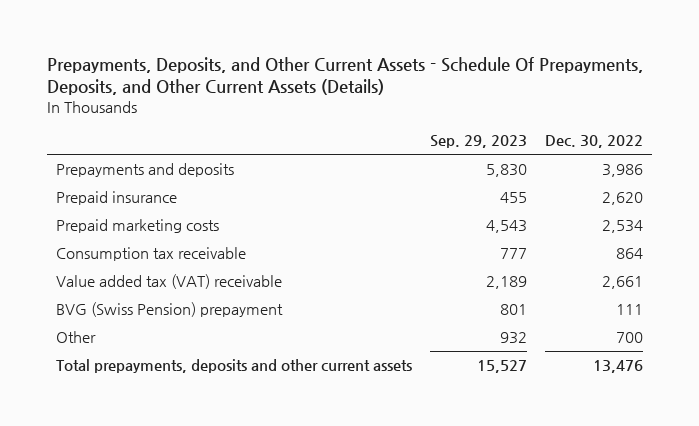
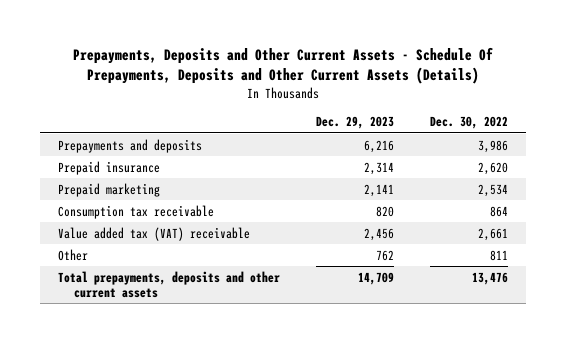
[47,56,644,96] Prepayments, Deposits, and Other Current Assets - Schedule Of Prepayments, Deposits, and Other Current Assets (Details) -> [73,47,494,85] Prepayments, Deposits and Other Current Assets - Schedule Of Prepayments, Deposits and Other Current Assets (Details)
[430,135,528,149] Sep. 29, 2023 -> none
none -> [316,116,395,130] Dec. 29, 2023
[56,219,220,234] Prepaid marketing costs -> [58,182,161,197] Prepaid marketing
[56,302,284,318] BVG (Swiss Pension) prepayment -> none
[615,332,643,344] 700 -> [490,249,509,261] 811

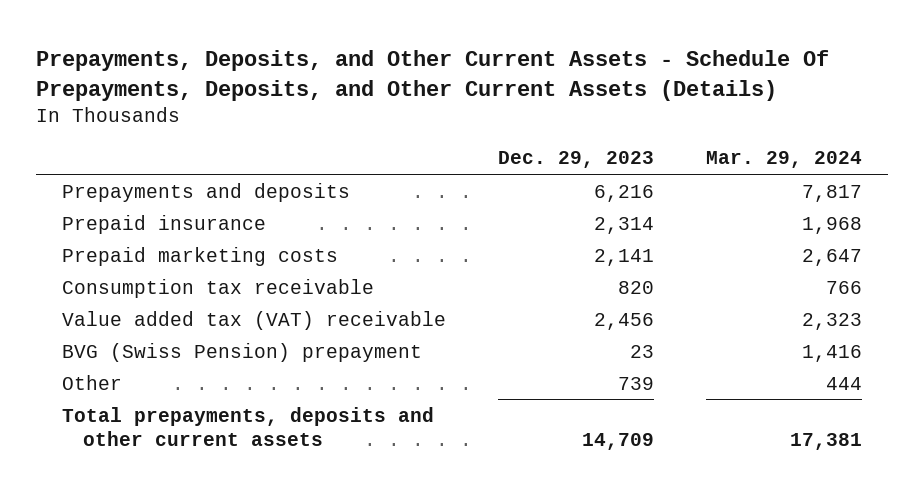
[73,47,494,85] Prepayments, Deposits and Other Current Assets - Schedule Of Prepayments, Deposits and Other Current Assets (Details) -> [36,50,830,102] Prepayments, Deposits, and Other Current Assets - Schedule Of Prepayments, Deposits, and Other Current Assets (Details)
[430,116,509,130] Dec. 30, 2022 -> none
none -> [705,151,862,169] Mar. 29, 2024
[58,182,161,197] Prepaid marketing -> [62,246,339,266] Prepaid marketing costs
none -> [62,342,423,362] BVG (Swiss Pension) prepayment
[376,249,395,261] 762 -> [618,376,655,390] 739

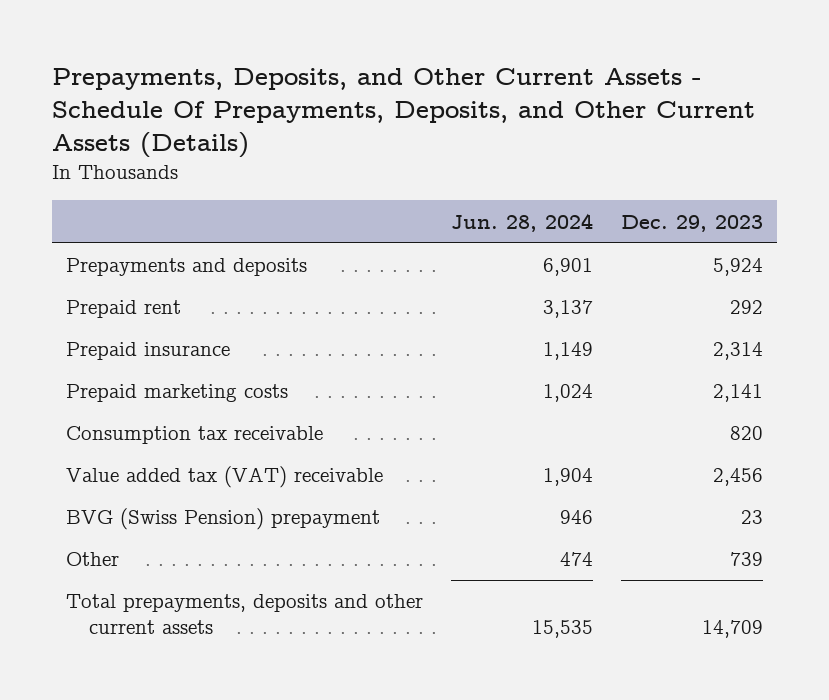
[705,151,862,169] Mar. 29, 2024 -> none
none -> [451,212,594,232] Jun. 28, 2024
[594,184,655,202] 6,216 -> [713,258,764,277] 5,924
none -> [66,300,182,319] Prepaid rent

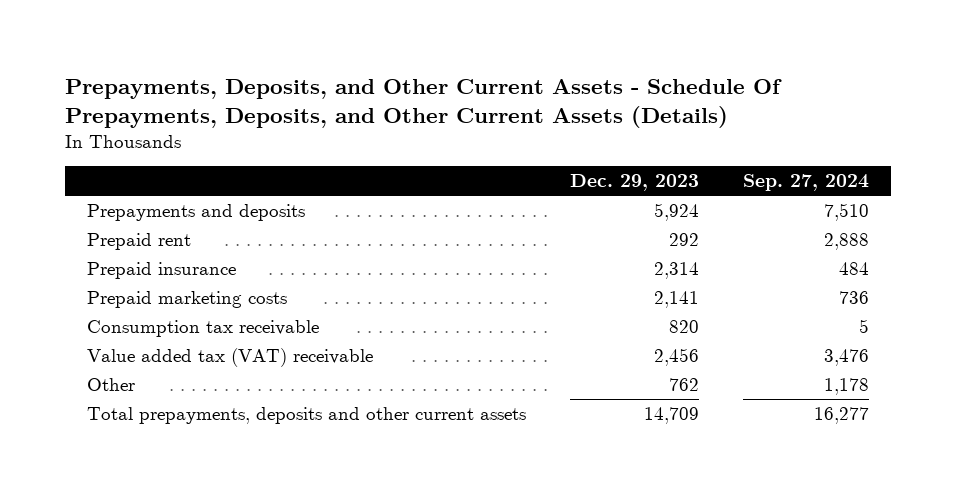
[451,212,594,232] Jun. 28, 2024 -> none
none -> [742,174,869,192] Sep. 27, 2024
[66,508,381,531] BVG (Swiss Pension) prepayment -> none
[730,552,764,567] 739 -> [668,377,699,391] 762

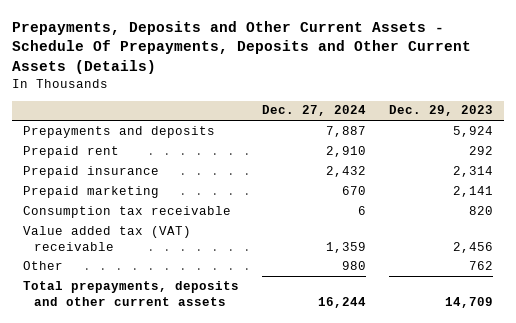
[64,78,782,128] Prepayments, Deposits, and Other Current Assets - Schedule Of Prepayments, Deposits, and Other Current Assets (Details) -> [12,20,472,74] Prepayments, Deposits and Other Current Assets - Schedule Of Prepayments, Deposits and Other Current Assets (Details)
[742,174,869,192] Sep. 27, 2024 -> none
none -> [262,105,367,117] Dec. 27, 2024
[86,290,287,308] Prepaid marketing costs -> [23,185,160,198] Prepaid marketing

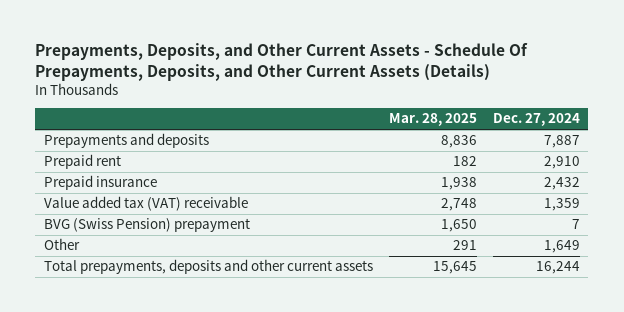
[12,20,472,74] Prepayments, Deposits and Other Current Assets - Schedule Of Prepayments, Deposits and Other Current Assets (Details) -> [35,43,529,81] Prepayments, Deposits, and Other Current Assets - Schedule Of Prepayments, Deposits, and Other Current Assets (Details)
[388,105,493,117] Dec. 29, 2023 -> none
none -> [388,113,477,127] Mar. 28, 2025
[23,185,160,198] Prepaid marketing -> none
[23,205,232,218] Consumption tax receivable -> none
none -> [43,218,250,233] BVG (Swiss Pension) prepayment
[342,260,367,270] 980 -> [544,240,581,254] 1,649

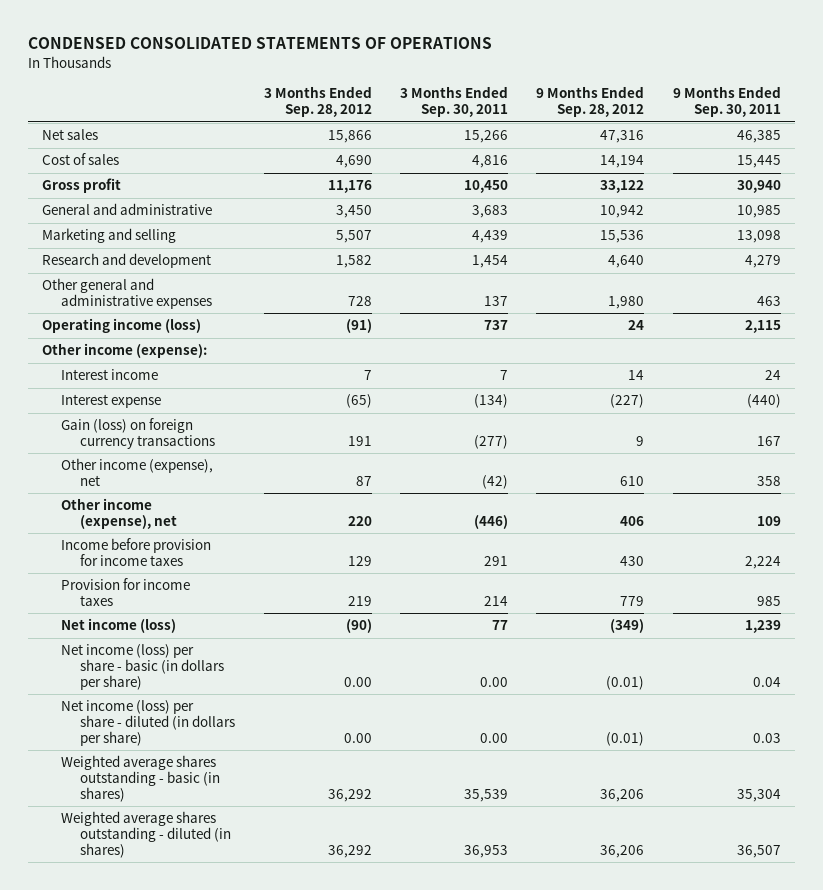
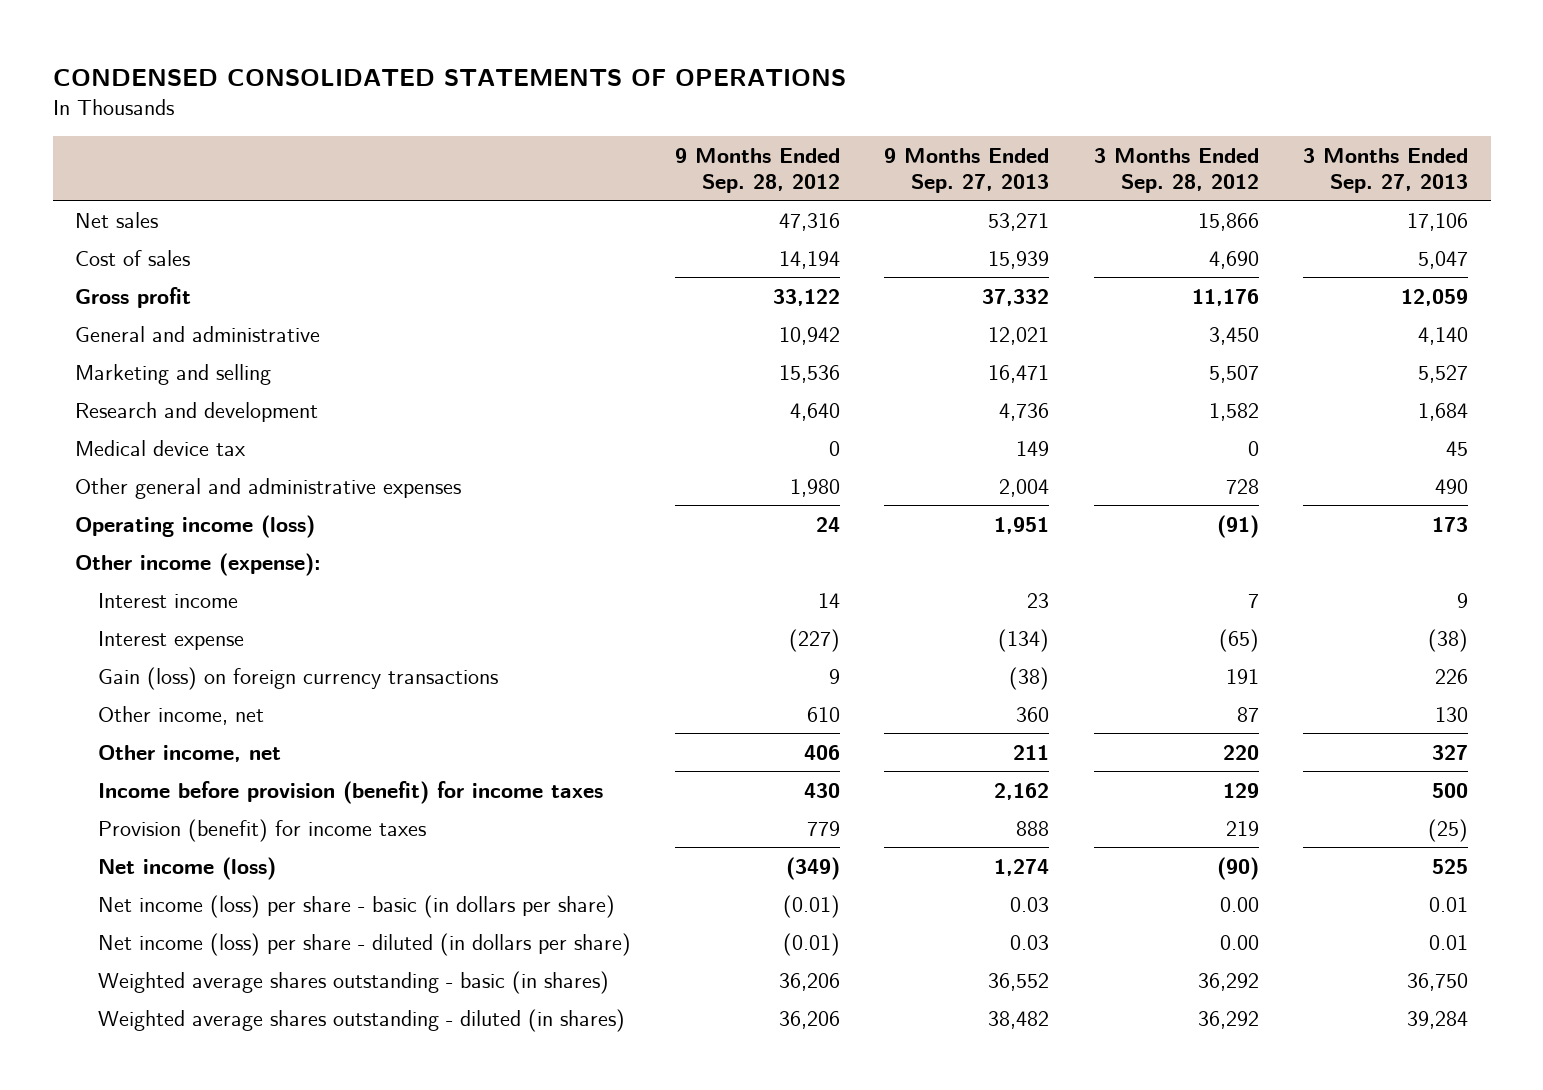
[399,86,508,118] 3 Months Ended Sep. 30, 2011 -> none
[672,86,781,118] 9 Months Ended Sep. 30, 2011 -> none
none -> [884,147,1050,193] 9 Months Ended Sep. 27, 2013
none -> [1303,147,1469,193] 3 Months Ended Sep. 27, 2013
none -> [75,439,247,456] Medical device tax
[61,458,214,486] Other income (expense), net -> [97,705,264,725] Other income, net
[61,498,178,529] Other income (expense), net -> [97,744,281,762] Other income, net
[61,538,212,566] Income before provision for income taxes -> [97,780,603,804] Income before provision (benefit) for income taxes
[61,578,191,606] Provision for income taxes -> [97,818,426,842] Provision (benefit) for income taxes

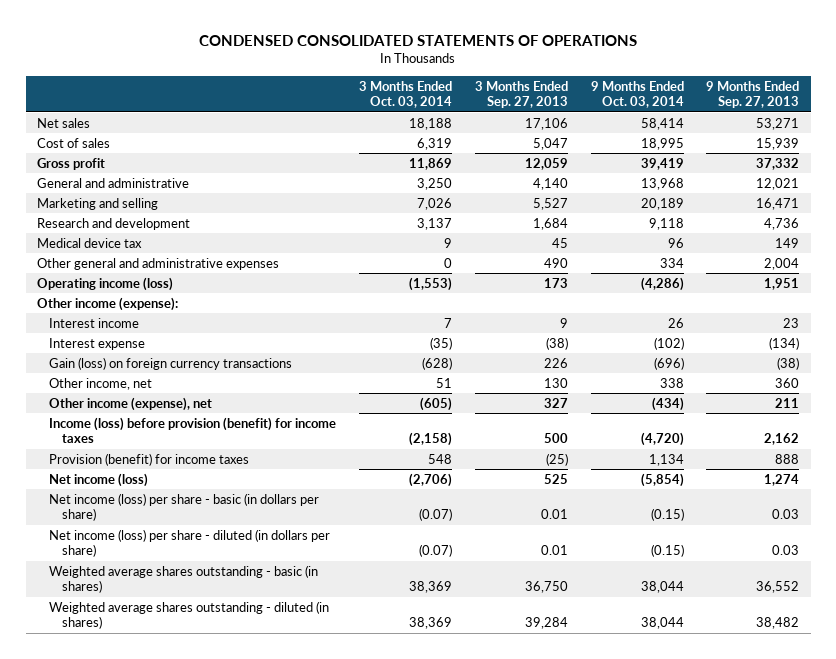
[675,147,841,193] 9 Months Ended Sep. 28, 2012 -> none
[1093,147,1259,193] 3 Months Ended Sep. 28, 2012 -> none
none -> [359,80,453,109] 3 Months Ended Oct. 03, 2014
none -> [590,80,684,109] 9 Months Ended Oct. 03, 2014
[97,744,281,762] Other income, net -> [49,396,213,411] Other income (expense), net
[97,780,603,804] Income before provision (benefit) for income taxes -> [49,416,337,444] Income (loss) before provision (benefit) for income taxes

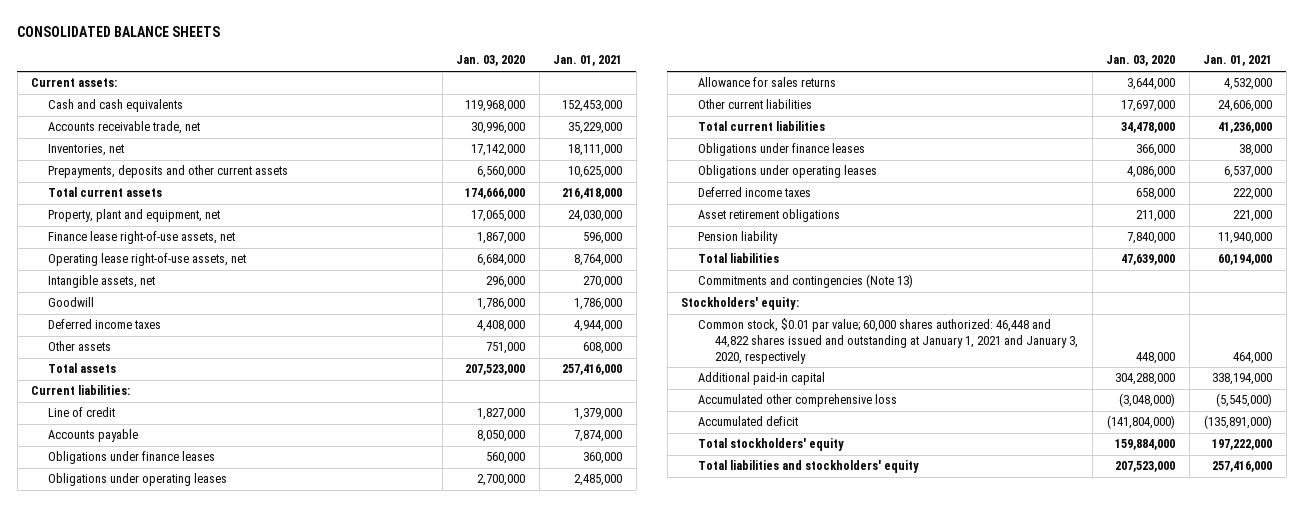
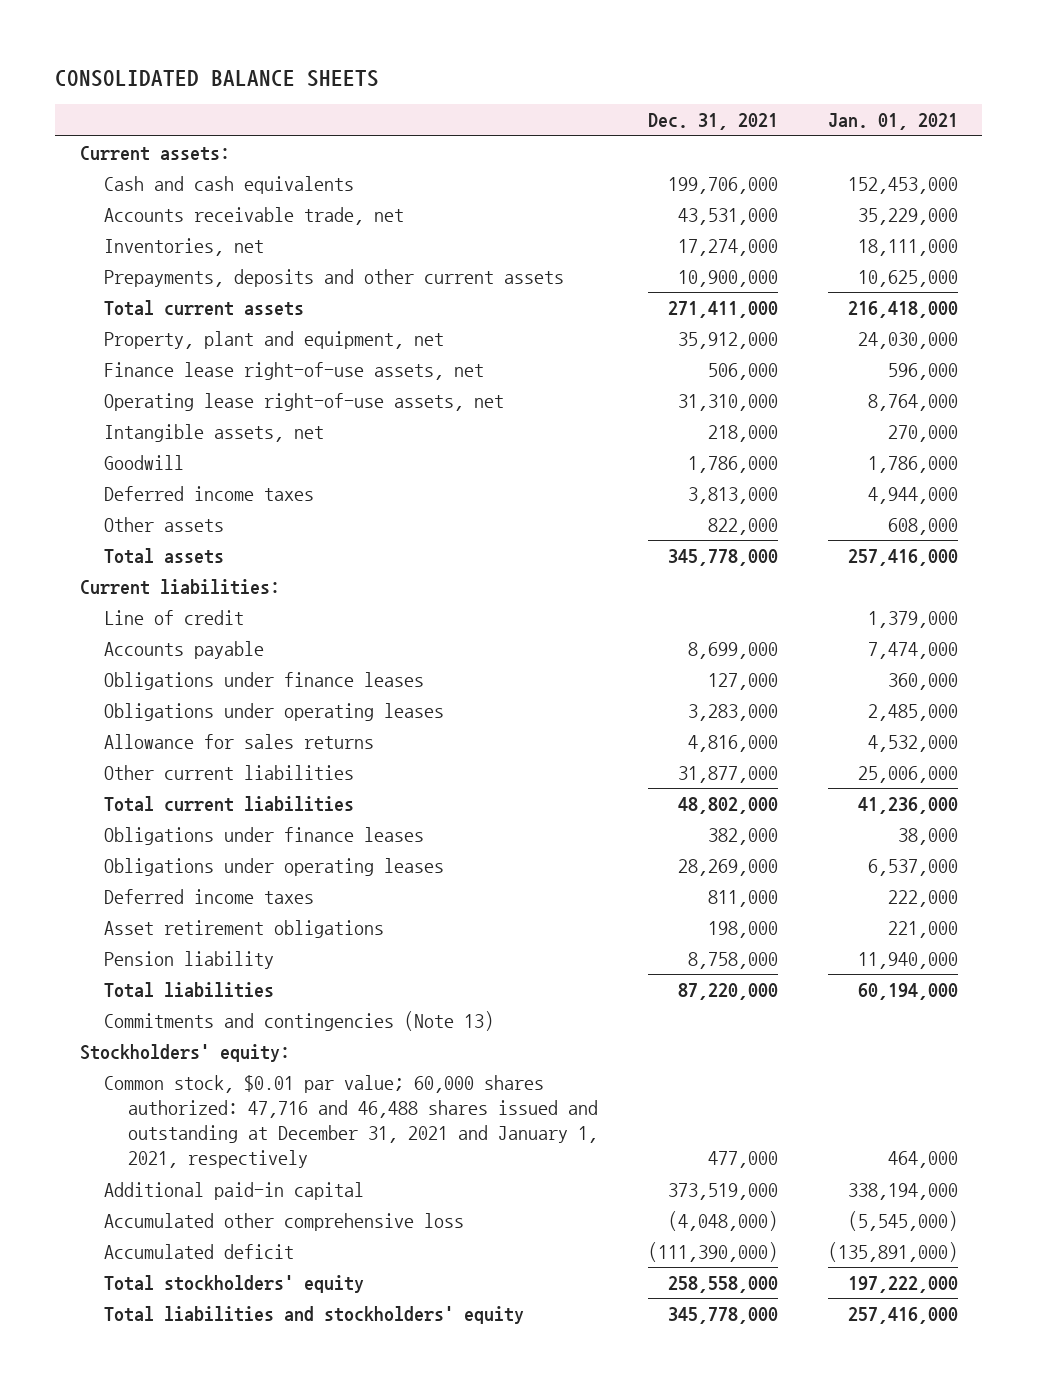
[456,55,526,67] Jan. 03, 2020 -> none
none -> [647,113,778,131] Dec. 31, 2021
[574,430,623,443] 7,874,000 -> [867,641,958,659] 7,474,000
[1218,100,1273,113] 24,606,000 -> [857,765,958,783] 25,006,000
[698,318,1078,364] Common stock, $0.01 par value; 60,000 shares authorized: 46,448 and 44,822 shares issued and outstanding at January 1, 2021 and January 3, 2020, respectively -> [103,1074,598,1169] Common stock, $0.01 par value; 60,000 shares authorized: 47,716 and 46,488 shares issued and outstanding at December 31, 2021 and January 1, 2021, respectively

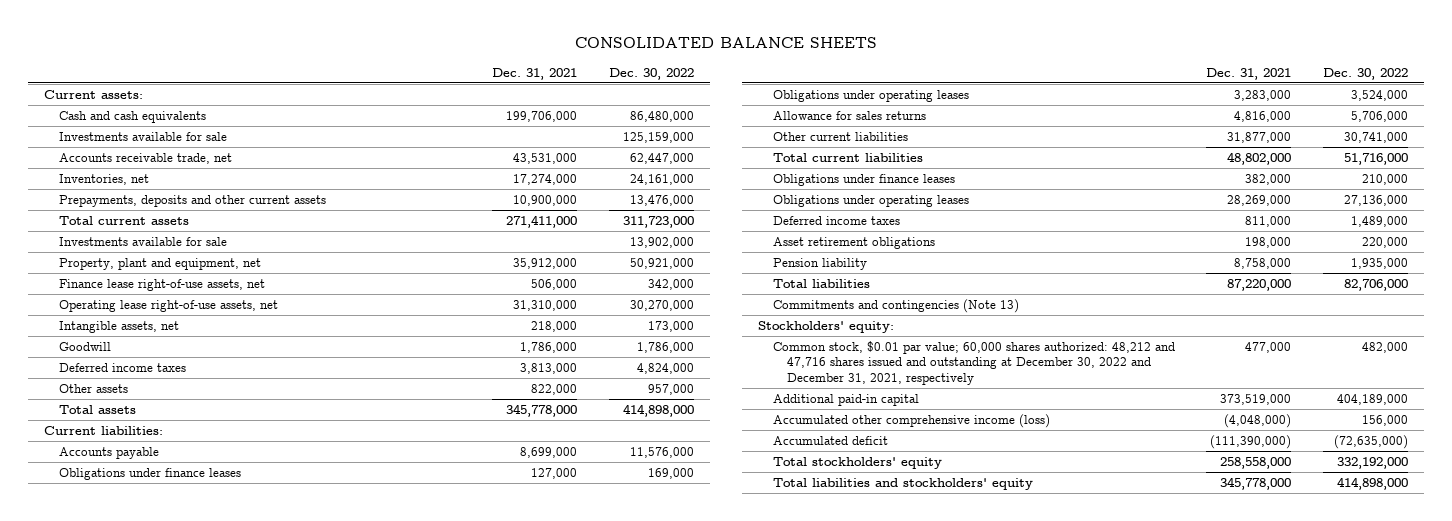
[827,113,958,131] Jan. 01, 2021 -> none
none -> [608,67,694,80] Dec. 30, 2022
none -> [58,132,227,142] Investments available for sale
none -> [58,237,227,247] Investments available for sale
[103,609,244,625] Line of credit -> none
[103,1074,598,1169] Common stock, $0.01 par value; 60,000 shares authorized: 47,716 and 46,488 shares issued and outstanding at December 31, 2021 and January 1, 2021, respectively -> [772,341,1175,385] Common stock, $0.01 par value; 60,000 shares authorized: 48,212 and 47,716 shares issued and outstanding at December 30, 2022 and December 31, 2021, respectively
[103,1212,464,1231] Accumulated other comprehensive loss -> [772,414,1050,429] Accumulated other comprehensive income (loss)

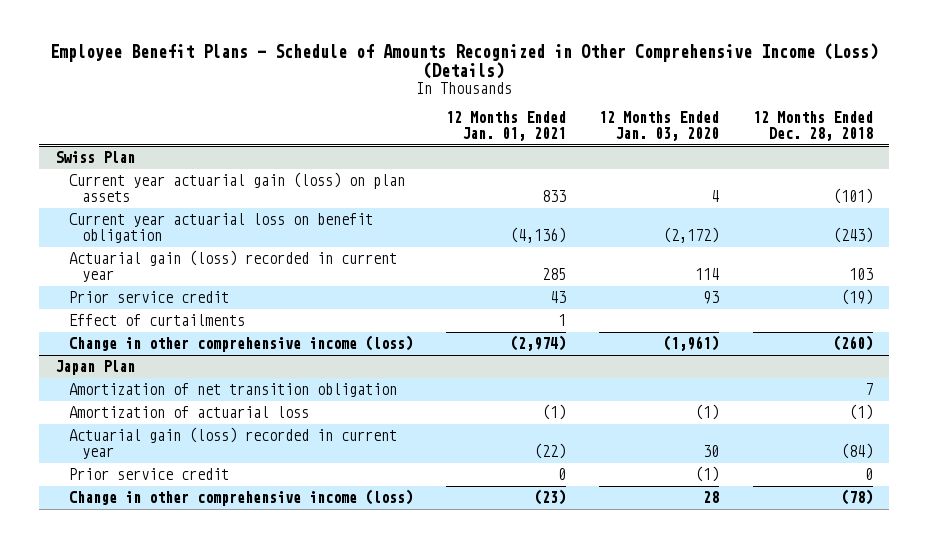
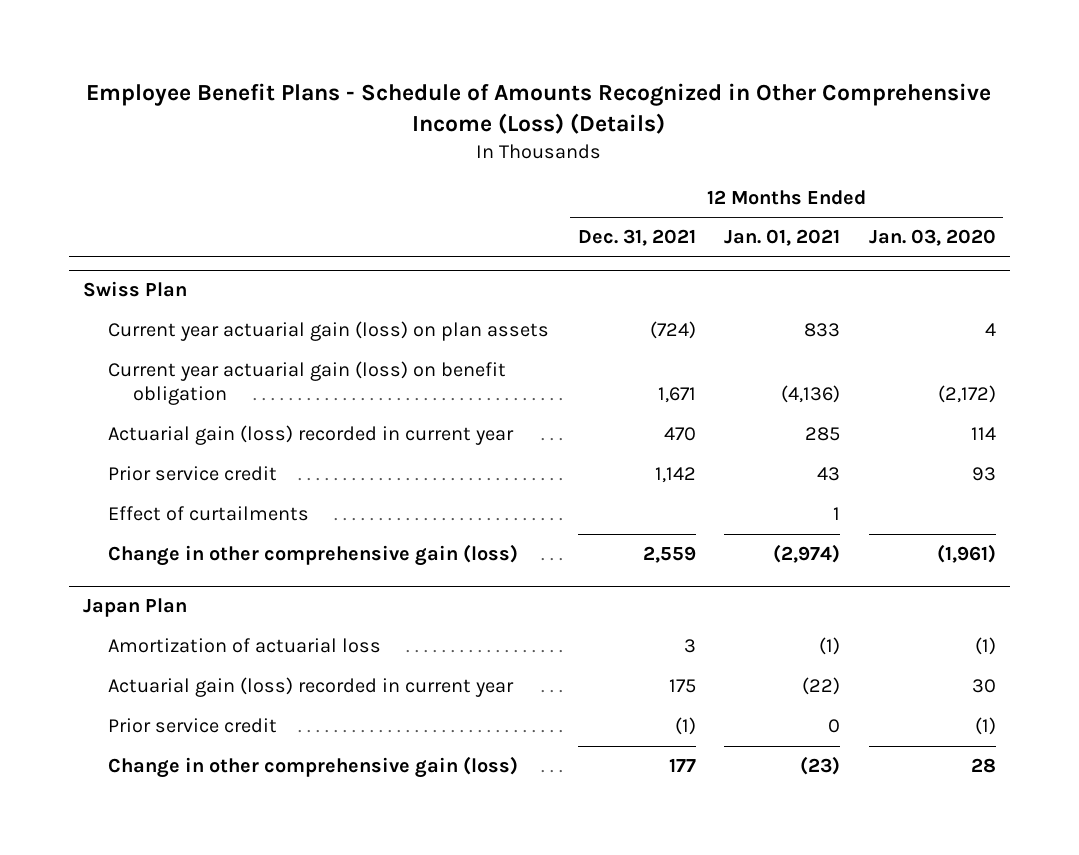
[752,111,873,142] 12 Months Ended Dec. 28, 2018 -> none
none -> [577,229,696,247] Dec. 31, 2021
[68,213,373,244] Current year actuarial loss on benefit obligation -> [107,361,506,406] Current year actuarial gain (loss) on benefit obligation
[68,335,413,353] Change in other comprehensive income (loss) -> [107,544,518,567] Change in other comprehensive gain (loss)
[68,383,397,398] Amortization of net transition obligation -> none
[68,489,413,507] Change in other comprehensive income (loss) -> [107,756,518,779] Change in other comprehensive gain (loss)

